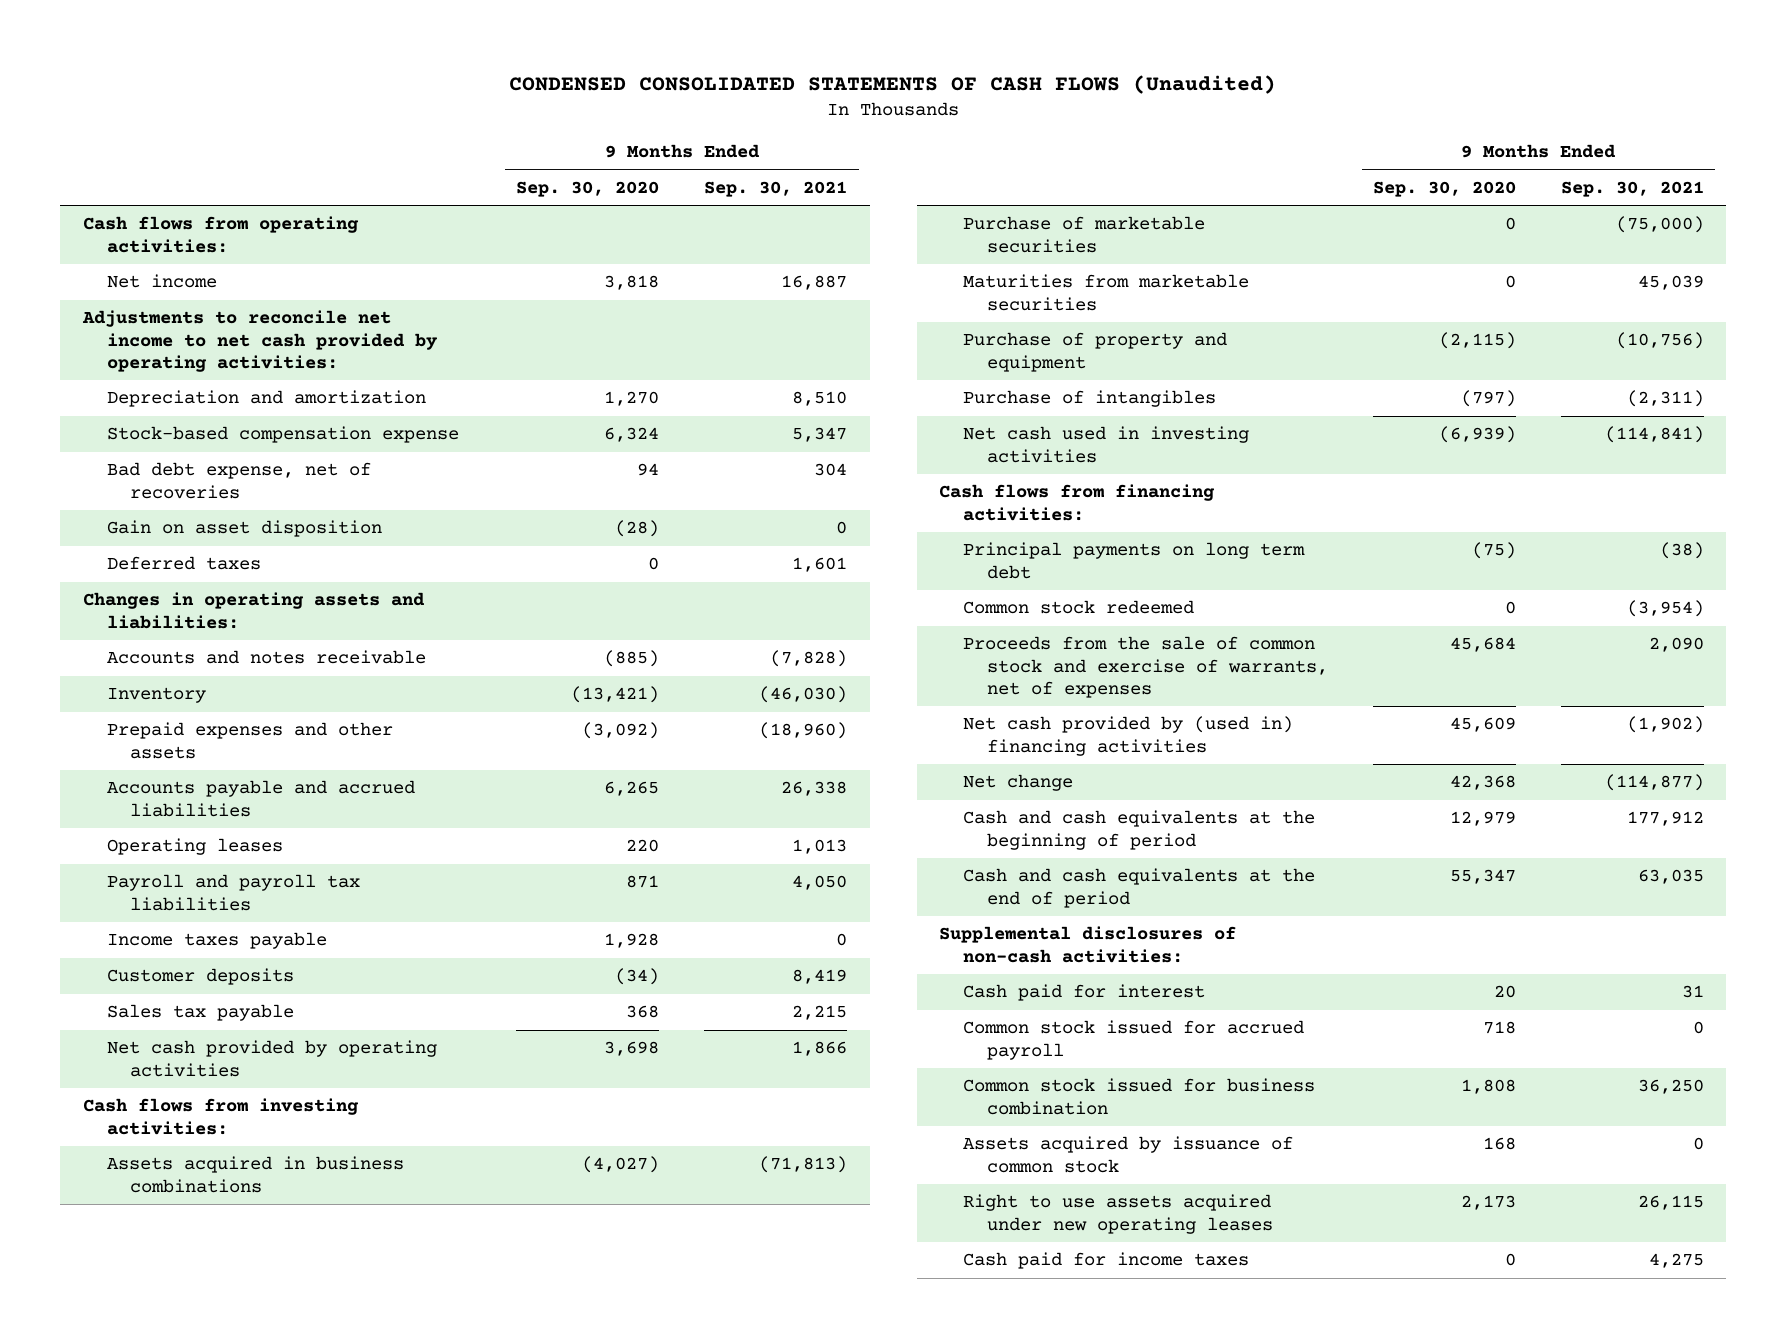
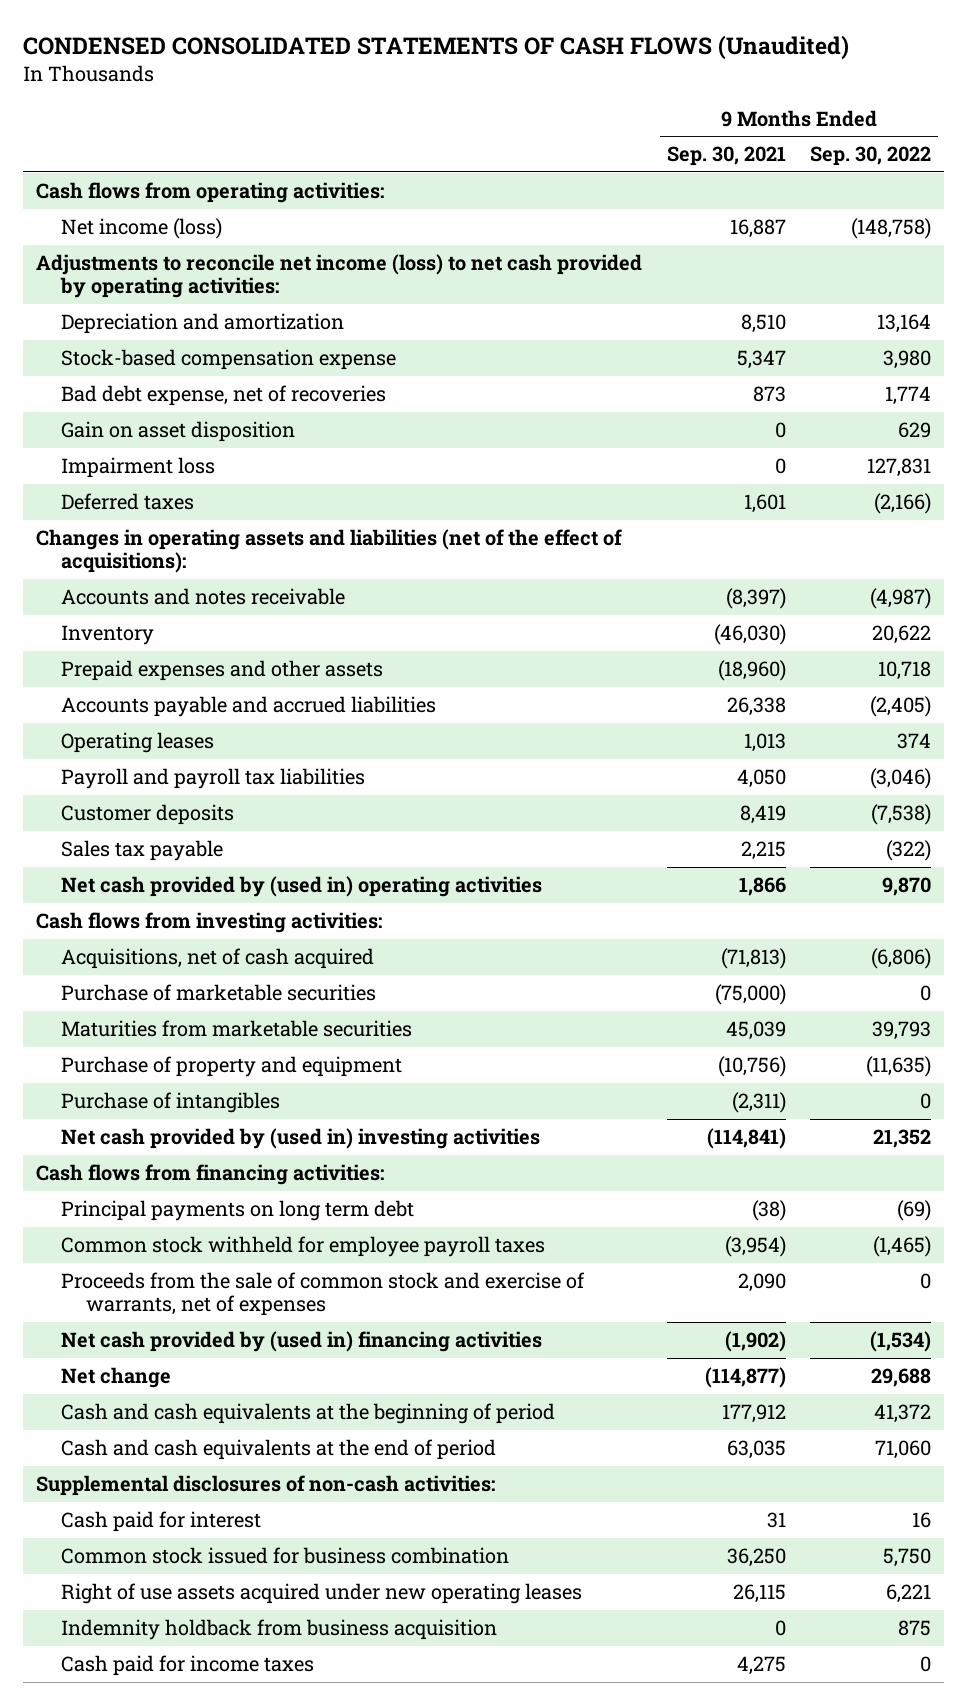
[516,180,660,197] Sep. 30, 2020 -> none
none -> [810,146,932,167] Sep. 30, 2022
[106,274,217,289] Net income -> [61,217,223,239] Net income (loss)
[81,310,438,372] Adjustments to reconcile net income to net cash provided by operating activities: -> [35,253,642,298] Adjustments to reconcile net income (loss) to net cash provided by operating activities:
[814,463,848,477] 304 -> [752,385,786,402] 873
none -> [61,456,216,478] Impairment loss
[82,592,425,629] Changes in operating assets and liabilities: -> [35,528,622,573] Changes in operating assets and liabilities (net of the effect of acquisitions):
[770,650,848,668] (7,828) -> [725,587,786,609] (8,397)
[106,932,327,950] Income taxes payable -> none
[106,1040,437,1077] Net cash provided by operating activities -> [61,875,543,897] Net cash provided by (used in) operating activities
[106,1156,404,1193] Assets acquired in business combinations -> [61,947,375,969] Acquisitions, net of cash acquired
[963,426,1250,463] Net cash used in investing activities -> [61,1127,541,1149] Net cash provided by (used in) investing activities
[963,600,1195,615] Common stock redeemed -> [61,1235,546,1257] Common stock withheld for employee payroll taxes
[963,1020,1305,1060] Common stock issued for accrued payroll -> none
[963,1136,1294,1173] Assets acquired by issuance of common stock -> none
[963,1194,1273,1234] Right to use assets acquired under new operating leases -> [61,1582,583,1604] Right of use assets acquired under new operating leases
none -> [61,1618,498,1640] Indemnity holdback from business acquisition

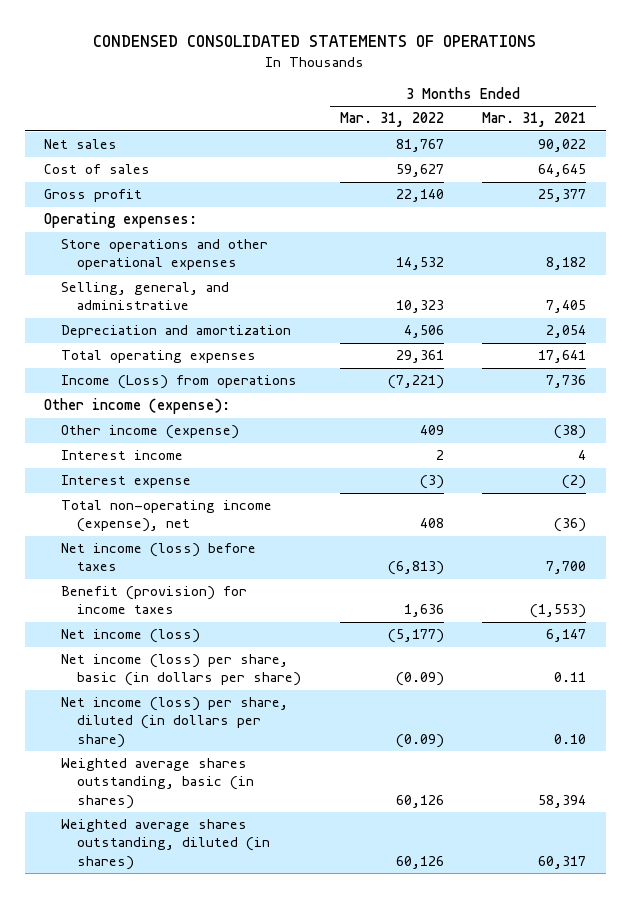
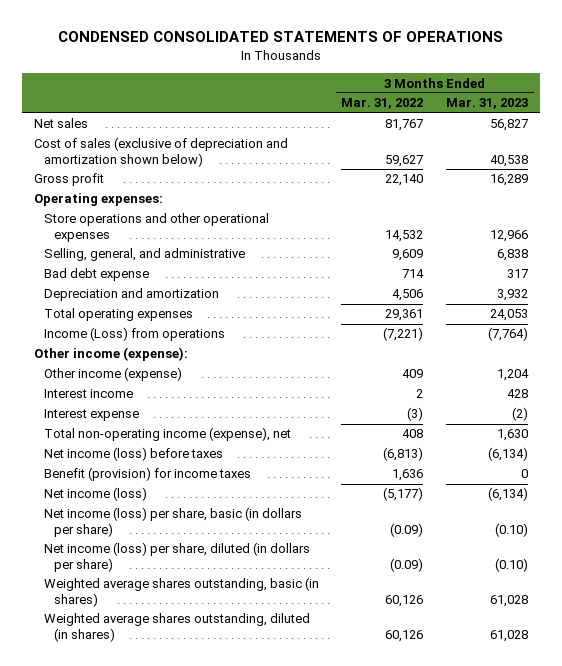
[482,112,587,128] Mar. 31, 2021 -> none
none -> [446,98,529,110] Mar. 31, 2023
[44,164,151,175] Cost of sales -> [33,137,288,167] Cost of sales (exclusive of depreciation and amortization shown below)
[395,300,444,314] 10,323 -> [392,249,424,262] 9,609
none -> [43,268,149,282] Bad debt expense

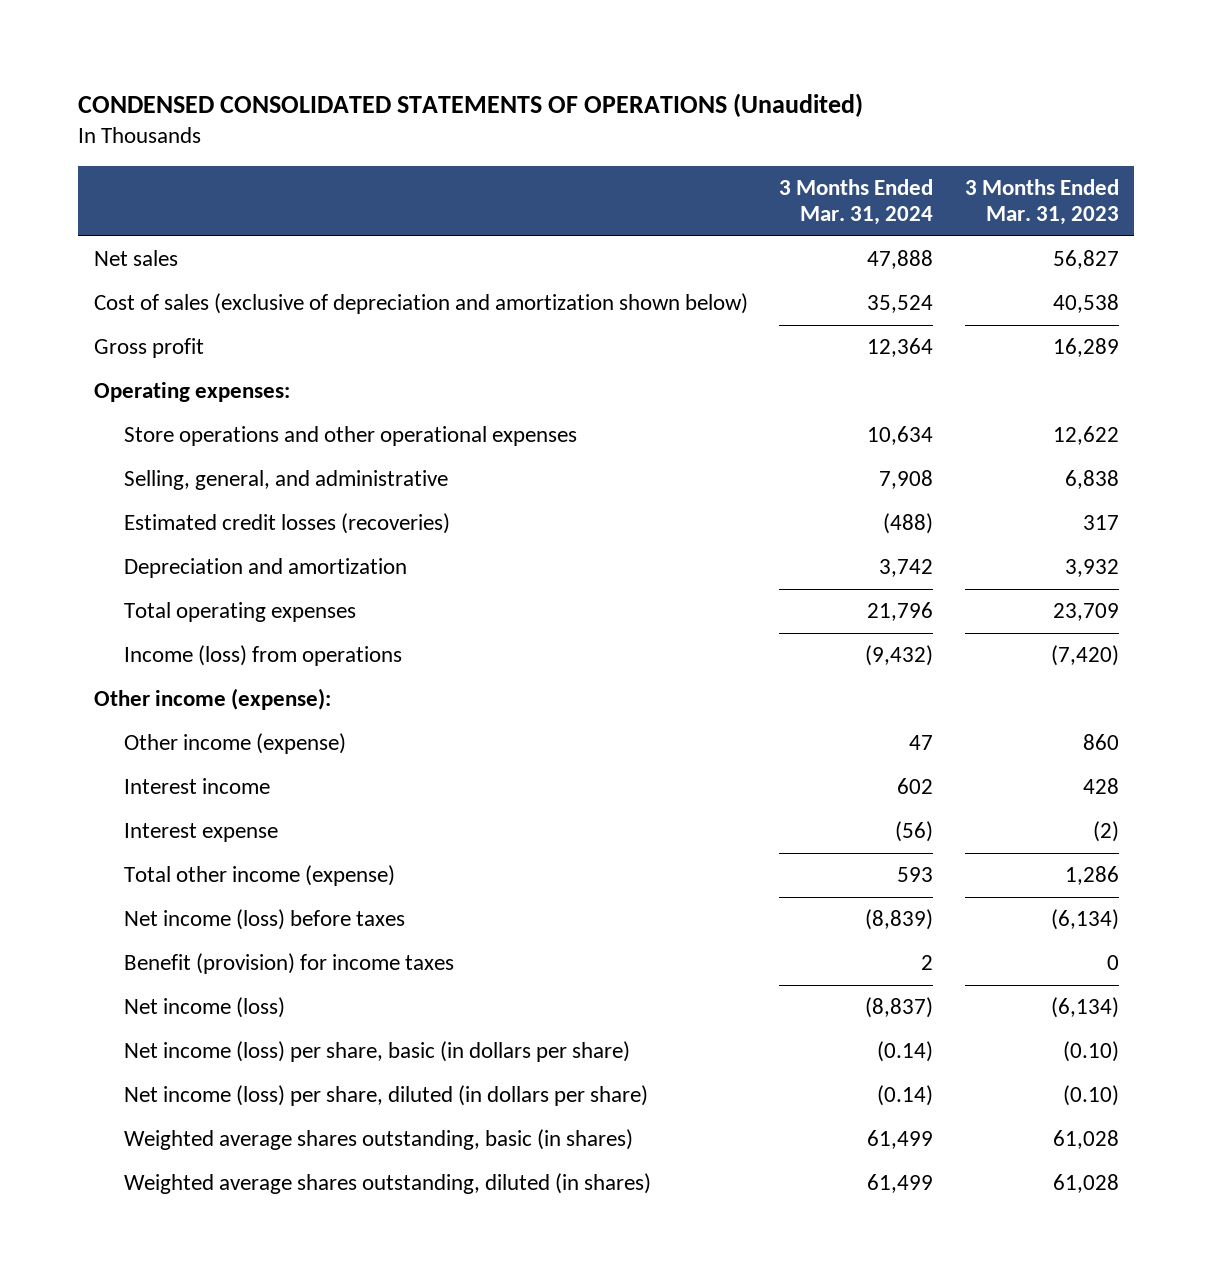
[57,31,503,43] CONDENSED CONSOLIDATED STATEMENTS OF OPERATIONS -> [78,92,864,117] CONDENSED CONSOLIDATED STATEMENTS OF OPERATIONS (Unaudited)
[341,98,424,110] Mar. 31, 2022 -> none
none -> [779,178,934,226] 3 Months Ended Mar. 31, 2024
[490,229,529,242] 12,966 -> [1052,426,1119,446] 12,622
[43,268,149,282] Bad debt expense -> [124,513,451,535] Estimated credit losses (recoveries)
[490,309,529,322] 24,053 -> [1052,603,1119,622] 23,709
[43,327,225,342] Income (Loss) from operations -> [124,645,403,667] Income (loss) from operations
[488,327,529,342] (7,764) -> [1050,645,1119,667] (7,420)
[497,369,530,382] 1,204 -> [1082,734,1119,751] 860
[43,427,291,442] Total non-operating income (expense), net -> [124,865,396,887] Total other income (expense)
[497,429,529,442] 1,630 -> [1064,866,1119,886] 1,286

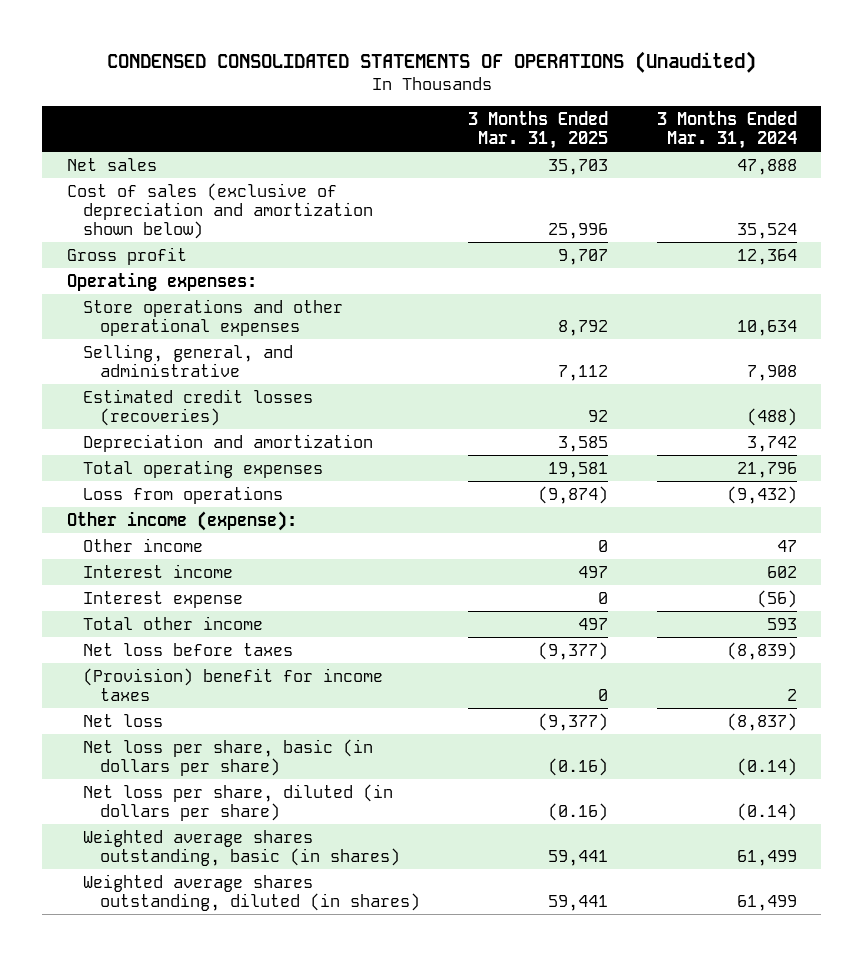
[964,178,1119,226] 3 Months Ended Mar. 31, 2023 -> none
none -> [468,110,609,150] 3 Months Ended Mar. 31, 2025
[124,645,403,667] Income (loss) from operations -> [83,485,284,504] Loss from operations
[124,733,347,755] Other income (expense) -> [83,537,204,552] Other income
[124,865,396,887] Total other income (expense) -> [83,615,264,630] Total other income
[124,909,406,931] Net income (loss) before taxes -> [83,642,294,656] Net loss before taxes
[124,953,455,975] Benefit (provision) for income taxes -> [83,667,384,701] (Provision) benefit for income taxes
[124,997,286,1019] Net income (loss) -> [83,713,164,727] Net loss
[124,1041,631,1063] Net income (loss) per share, basic (in dollars per share) -> [83,738,374,776] Net loss per share, basic (in dollars per share)
[124,1085,649,1107] Net income (loss) per share, diluted (in dollars per share) -> [83,783,394,821] Net loss per share, diluted (in dollars per share)

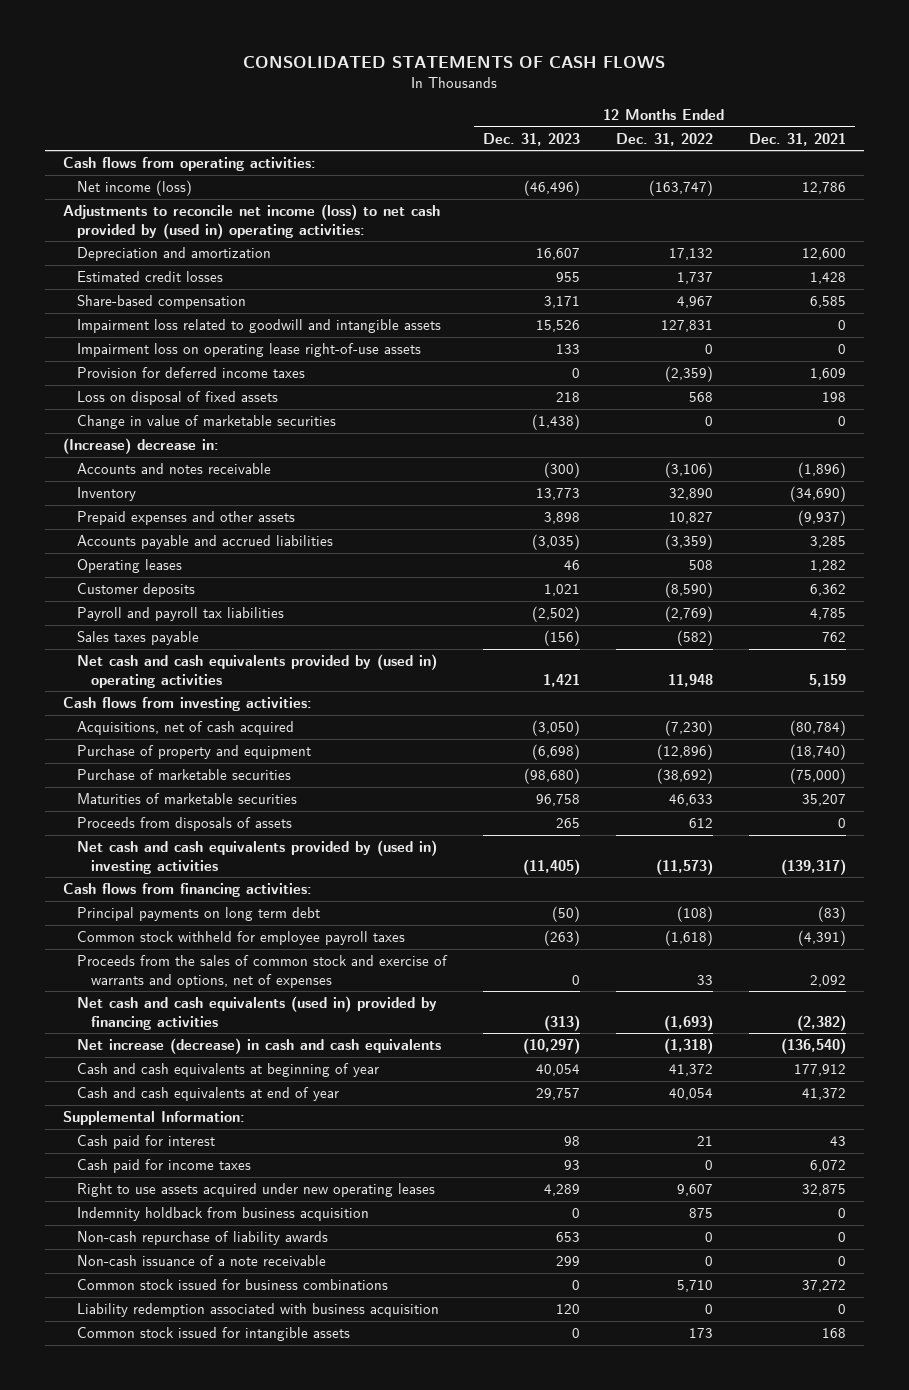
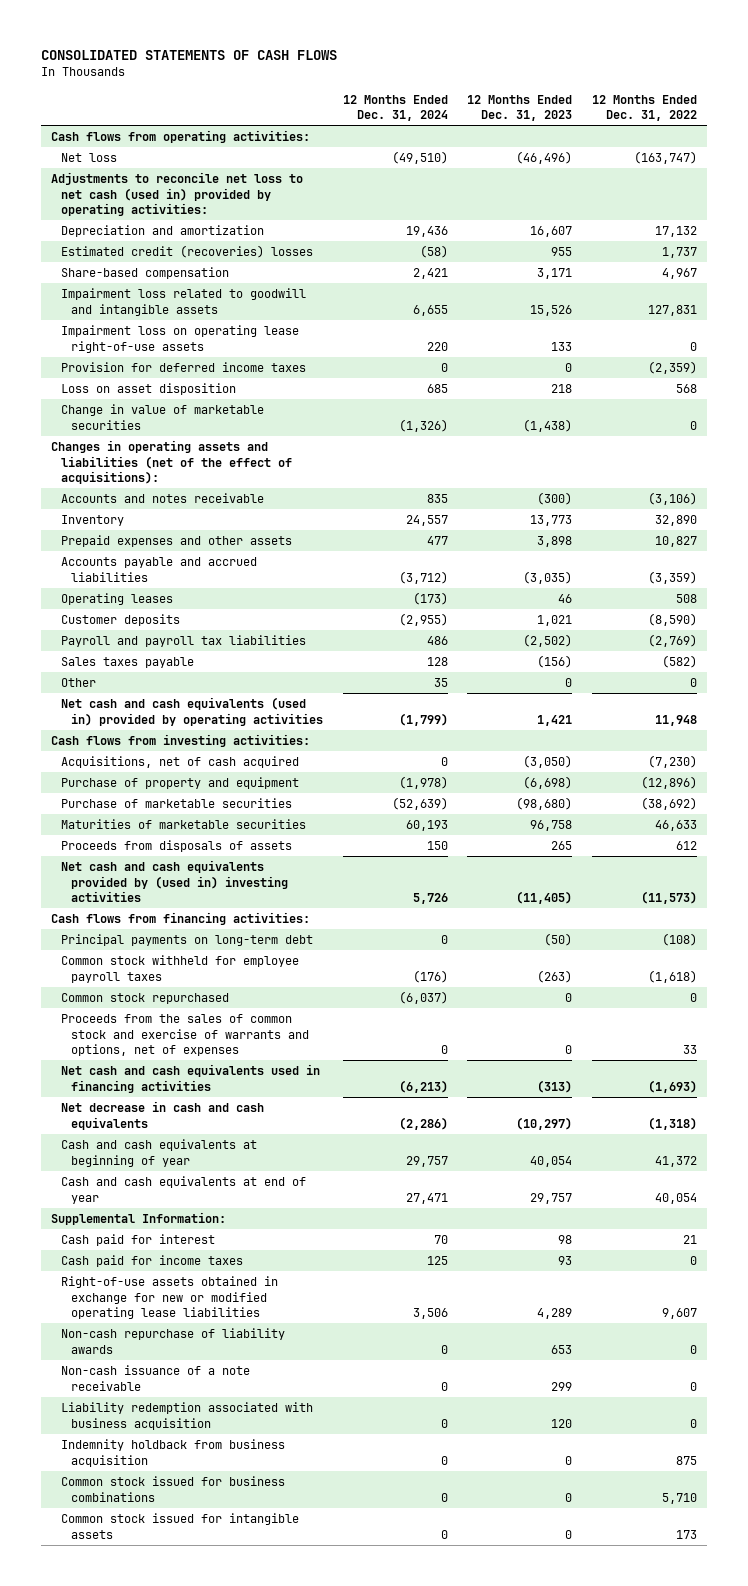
[748,132,846,146] Dec. 31, 2021 -> none
none -> [342,94,448,122] 12 Months Ended Dec. 31, 2024
[77,180,193,197] Net income (loss) -> [60,153,117,163] Net loss
[62,204,440,239] Adjustments to reconcile net income (loss) to net cash provided by (used in) operating activities: -> [50,172,303,217] Adjustments to reconcile net loss to net cash (used in) provided by operating activities:
[77,271,224,283] Estimated credit losses -> [60,245,313,259] Estimated credit (recoveries) losses
[77,391,279,406] Loss on disposal of fixed assets -> [60,383,236,396] Loss on asset disposition
[62,438,219,455] (Increase) decrease in: -> none
none -> [50,440,292,485] Changes in operating assets and liabilities (net of the effect of acquisitions):
none -> [60,678,96,688] Other
[77,654,438,688] Net cash and cash equivalents provided by (used in) operating activities -> [60,697,323,726] Net cash and cash equivalents (used in) provided by operating activities
[77,907,321,922] Principal payments on long term debt -> [60,934,313,947] Principal payments on long-term debt
none -> [60,993,229,1005] Common stock repurchased
[77,996,438,1030] Net cash and cash equivalents (used in) provided by financing activities -> [60,1064,320,1093] Net cash and cash equivalents used in financing activities
[77,1038,442,1055] Net increase (decrease) in cash and cash equivalents -> [60,1101,264,1130] Net decrease in cash and cash equivalents
[77,1183,436,1198] Right to use assets acquired under new operating leases -> [60,1276,278,1320] Right-of-use assets obtained in exchange for new or modified operating lease liabilities
[77,1207,370,1222] Indemnity holdback from business acquisition -> [60,1439,285,1467] Indemnity holdback from business acquisition
[77,1279,389,1291] Common stock issued for business combinations -> [60,1476,285,1502] Common stock issued for business combinations

